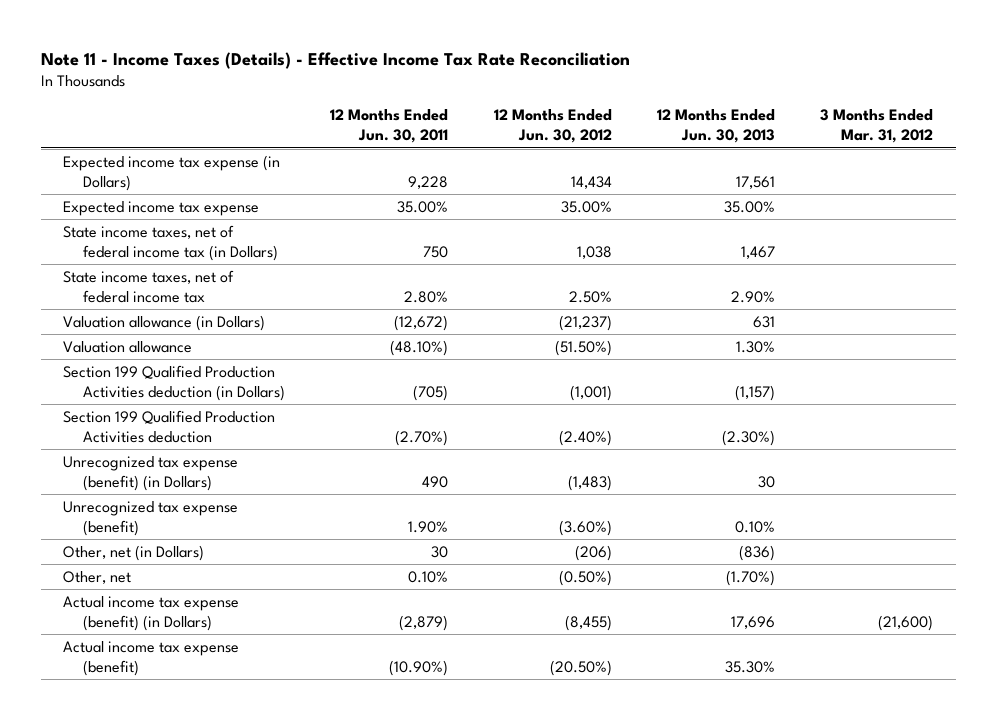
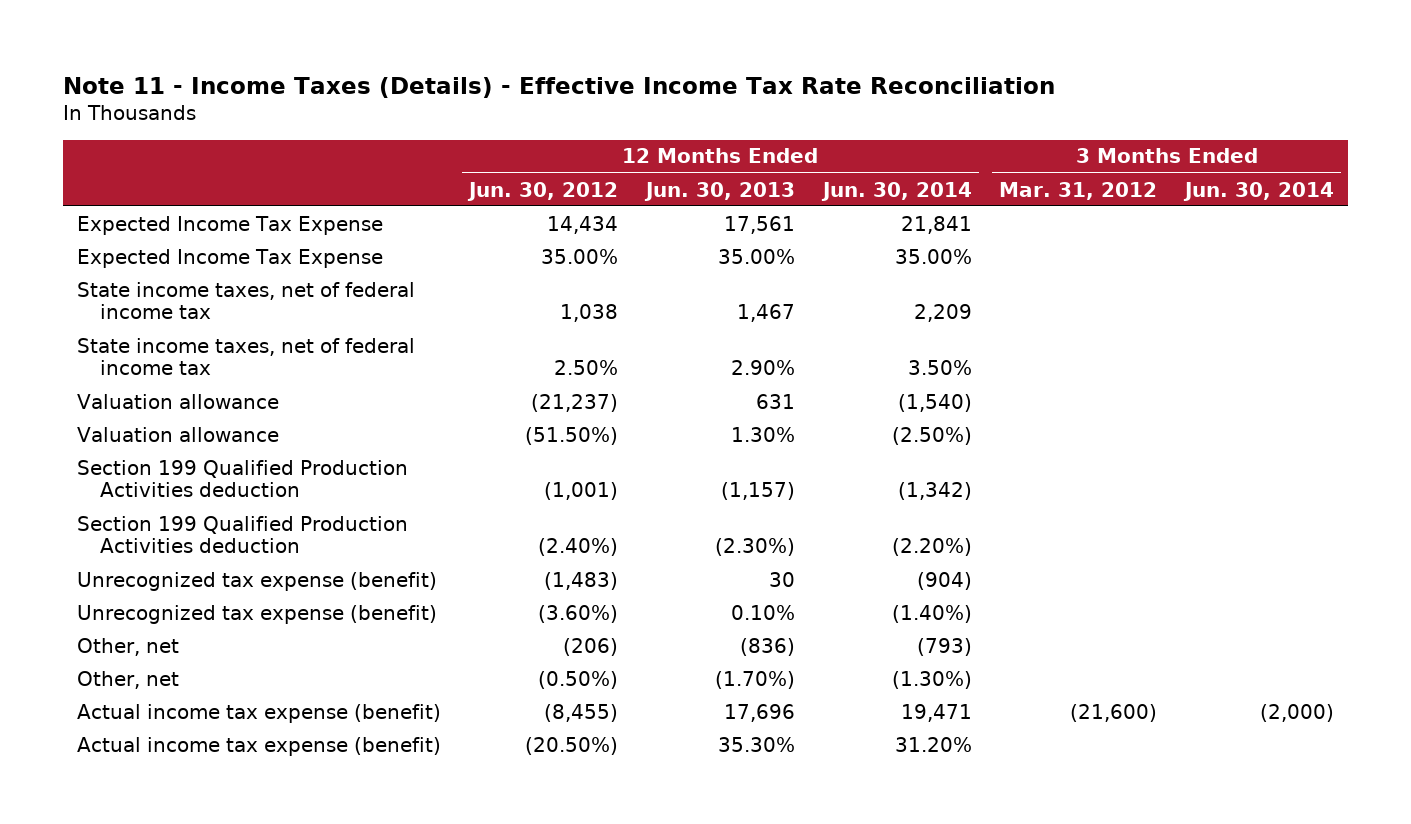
[330,108,449,144] 12 Months Ended Jun. 30, 2011 -> none
none -> [820,181,972,201] Jun. 30, 2014
none -> [1183,181,1335,201] Jun. 30, 2014
[63,154,281,191] Expected income tax expense (in Dollars) -> [77,215,384,235] Expected Income Tax Expense
[63,200,260,216] Expected income tax expense -> [77,248,384,268] Expected Income Tax Expense
[63,224,278,261] State income taxes, net of federal income tax (in Dollars) -> [77,281,416,320] State income taxes, net of federal income tax
[63,314,266,331] Valuation allowance (in Dollars) -> [77,393,280,409] Valuation allowance
[63,364,285,401] Section 199 Qualified Production Activities deduction (in Dollars) -> [77,459,409,498] Section 199 Qualified Production Activities deduction
[63,455,239,491] Unrecognized tax expense (benefit) (in Dollars) -> [77,571,438,591] Unrecognized tax expense (benefit)
[63,544,205,561] Other, net (in Dollars) -> [77,637,180,656] Other, net
[63,595,240,631] Actual income tax expense (benefit) (in Dollars) -> [77,703,442,723] Actual income tax expense (benefit)

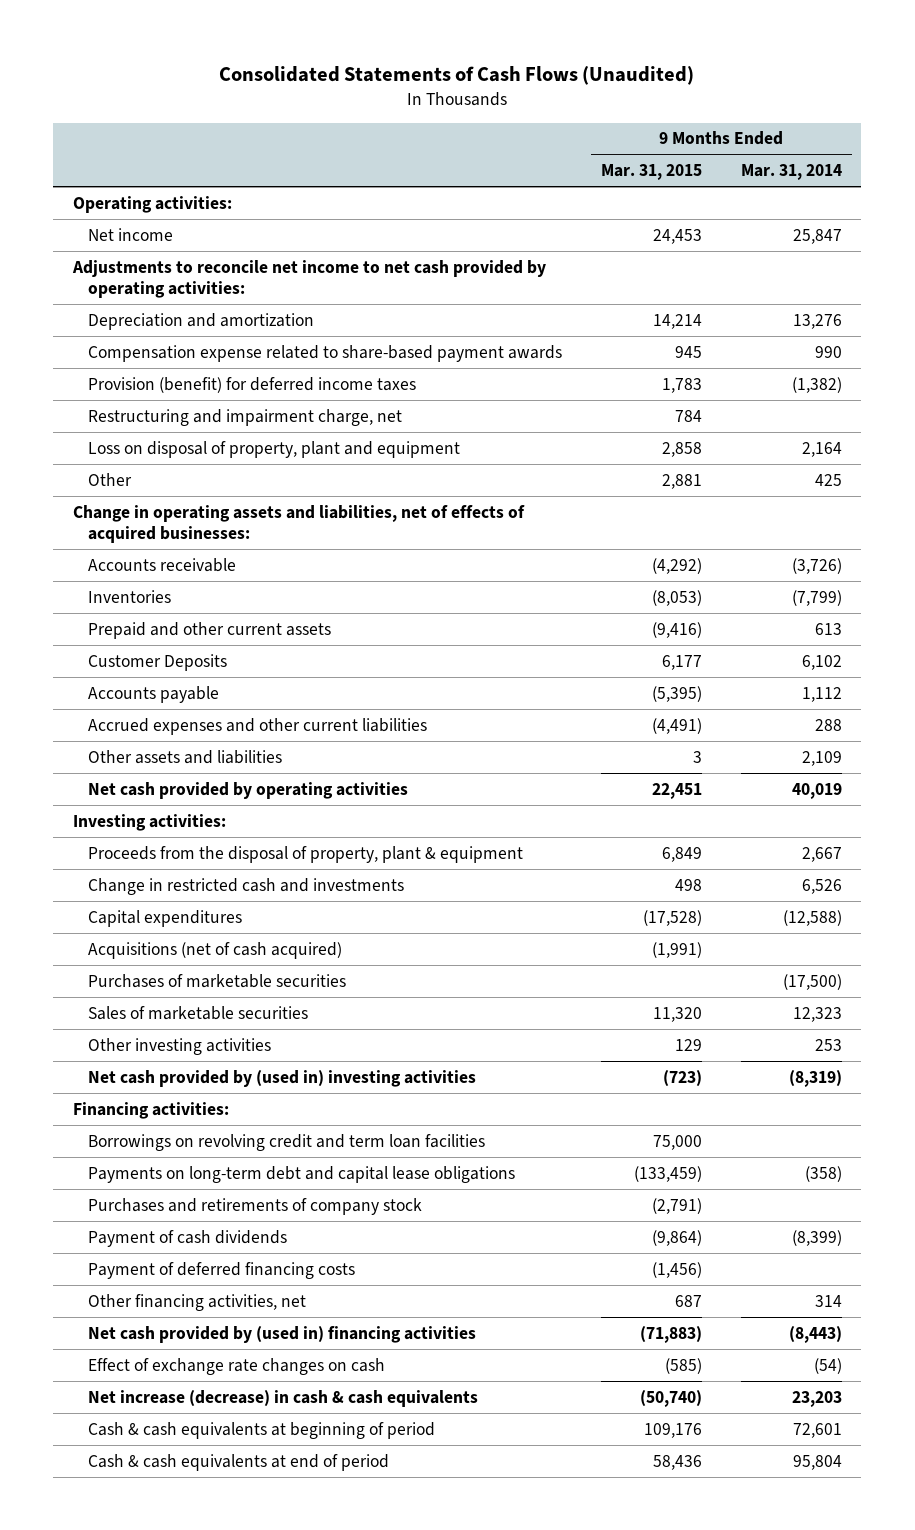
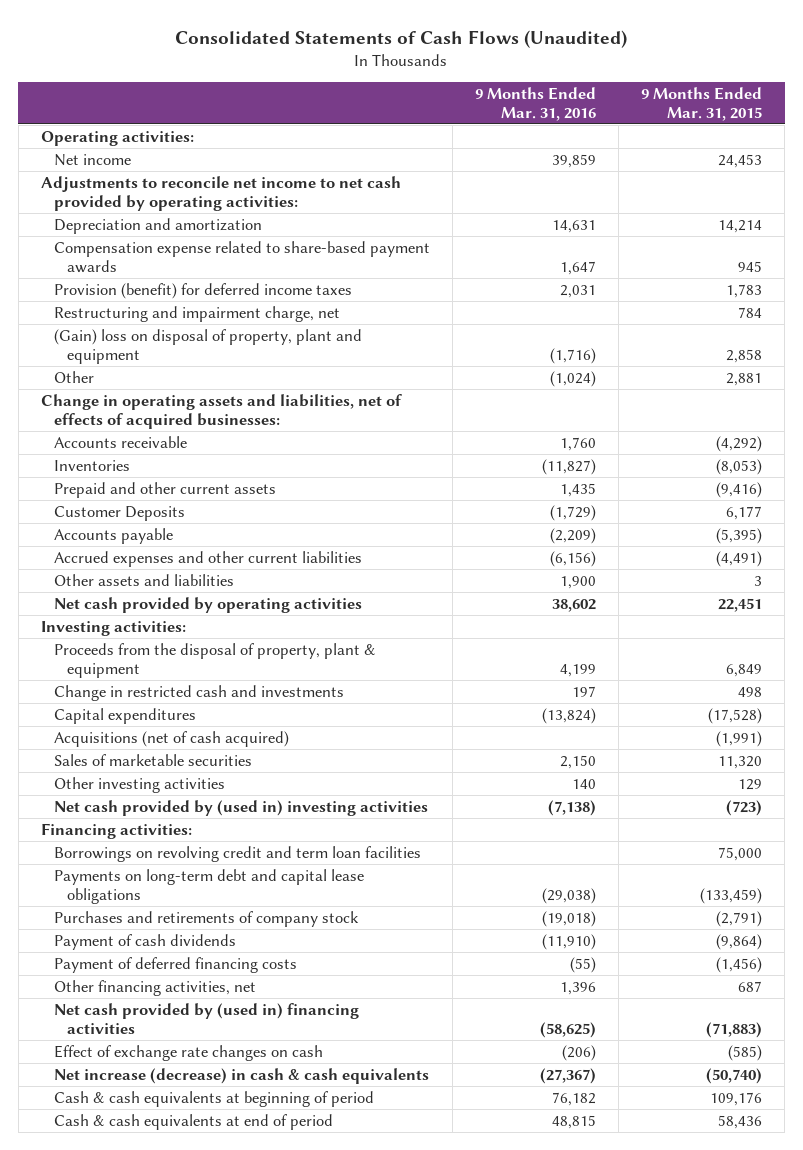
[740,164,842,181] Mar. 31, 2014 -> none
none -> [475,86,597,121] 9 Months Ended Mar. 31, 2016
[87,440,460,458] Loss on disposal of property, plant and equipment -> [53,328,362,364] (Gain) loss on disposal of property, plant and equipment
[87,973,346,988] Purchases of marketable securities -> none

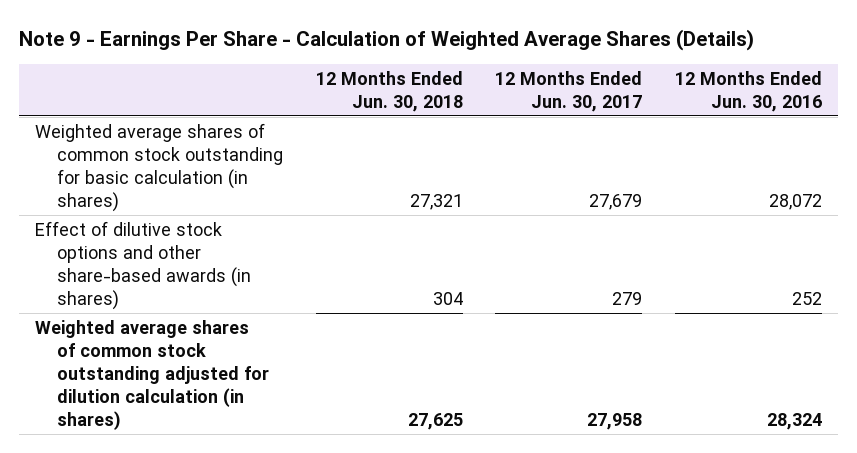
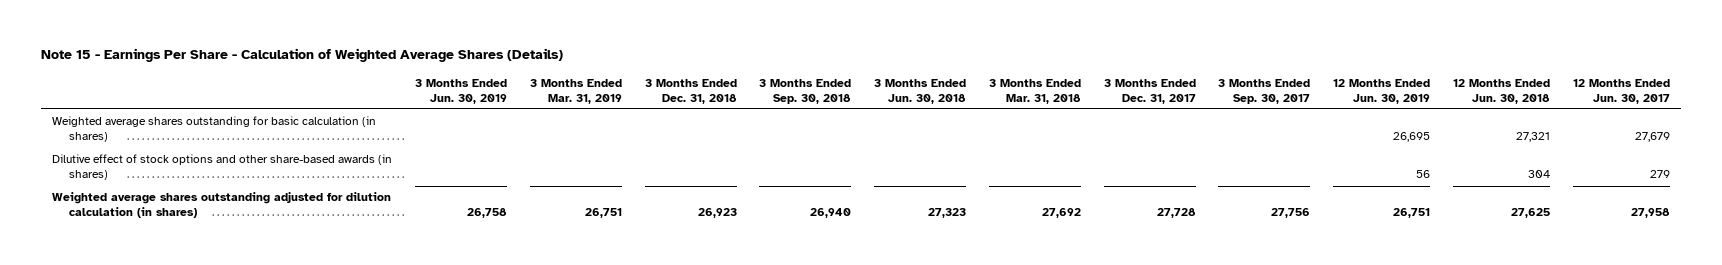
[18,29,754,52] Note 9 - Earnings Per Share - Calculation of Weighted Average Shares (Details) -> [40,48,563,63] Note 15 - Earnings Per Share - Calculation of Weighted Average Shares (Details)
[675,70,823,112] 12 Months Ended Jun. 30, 2016 -> none
none -> [415,78,508,104] 3 Months Ended Jun. 30, 2019
none -> [529,78,622,104] 3 Months Ended Mar. 31, 2019
none -> [644,78,737,104] 3 Months Ended Dec. 31, 2018
none -> [759,78,852,104] 3 Months Ended Sep. 30, 2018
none -> [874,78,967,104] 3 Months Ended Jun. 30, 2018
none -> [988,78,1081,104] 3 Months Ended Mar. 31, 2018
none -> [1103,78,1196,104] 3 Months Ended Dec. 31, 2017
none -> [1218,78,1311,104] 3 Months Ended Sep. 30, 2017
none -> [1333,78,1431,104] 12 Months Ended Jun. 30, 2019
[35,122,284,212] Weighted average shares of common stock outstanding for basic calculation (in shares) -> [52,116,377,143] Weighted average shares outstanding for basic calculation (in shares)
[35,220,252,310] Effect of dilutive stock options and other share-based awards (in shares) -> [52,154,393,181] Dilutive effect of stock options and other share-based awards (in shares)
[35,319,270,430] Weighted average shares of common stock outstanding adjusted for dilution calculation (in shares) -> [52,192,392,219] Weighted average shares outstanding adjusted for dilution calculation (in shares)

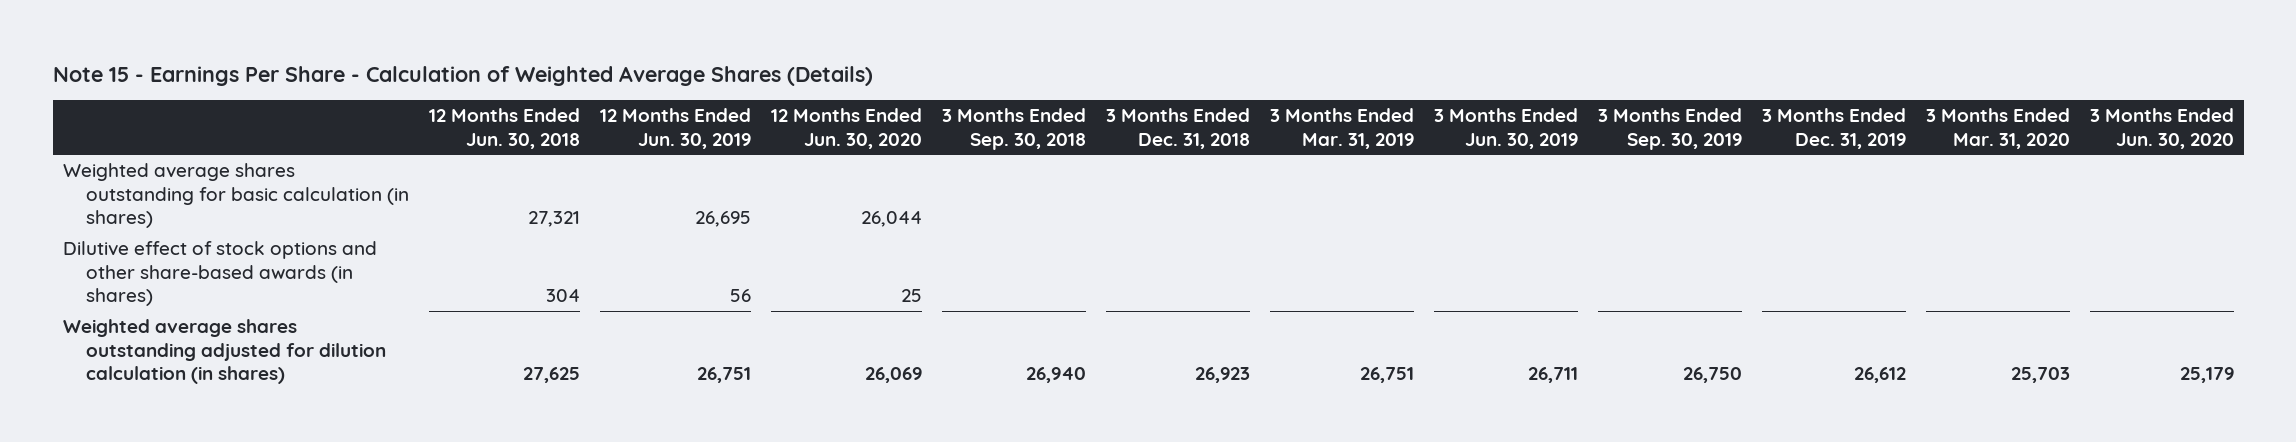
[874,78,967,104] 3 Months Ended Jun. 30, 2018 -> none
[988,78,1081,104] 3 Months Ended Mar. 31, 2018 -> none
[1103,78,1196,104] 3 Months Ended Dec. 31, 2017 -> none
[1218,78,1311,104] 3 Months Ended Sep. 30, 2017 -> none
[1572,78,1670,104] 12 Months Ended Jun. 30, 2017 -> none
none -> [770,108,922,149] 12 Months Ended Jun. 30, 2020
none -> [1597,108,1742,150] 3 Months Ended Sep. 30, 2019
none -> [1761,108,1906,149] 3 Months Ended Dec. 31, 2019
none -> [1925,108,2070,149] 3 Months Ended Mar. 31, 2020
none -> [2089,108,2234,149] 3 Months Ended Jun. 30, 2020
[467,208,508,219] 26,758 -> [1527,367,1578,384] 26,711

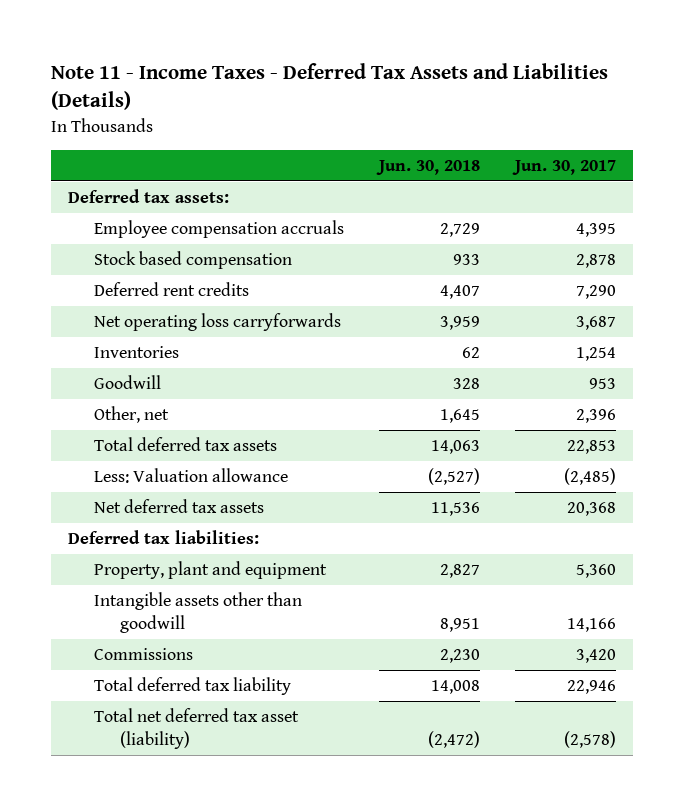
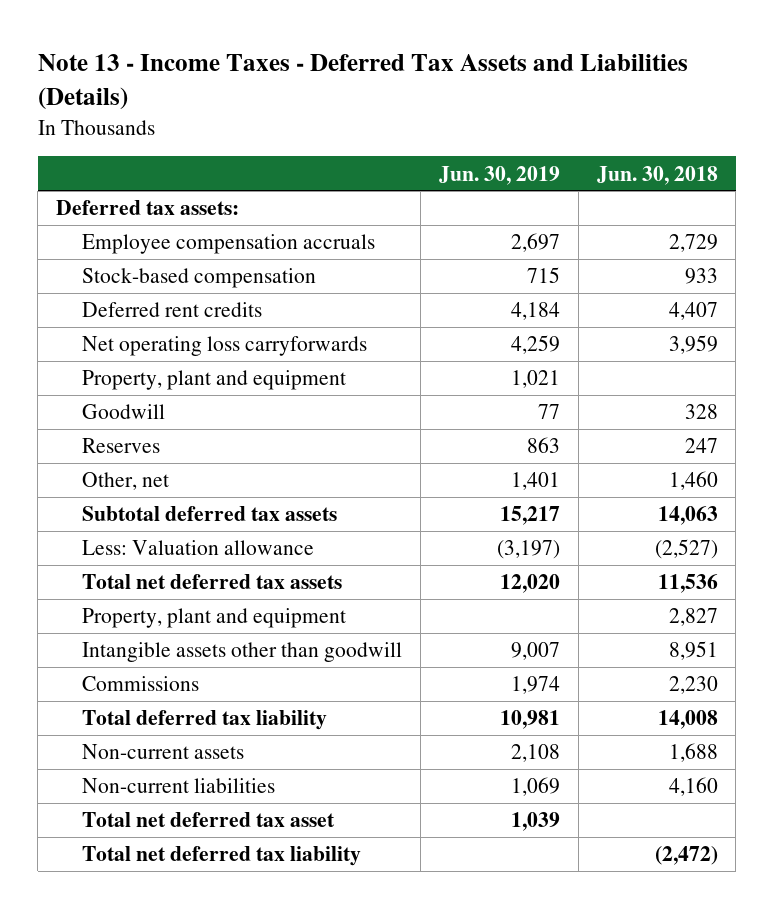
[50,63,608,111] Note 11 - Income Taxes - Deferred Tax Assets and Liabilities (Details) -> [37,54,688,111] Note 13 - Income Taxes - Deferred Tax Assets and Liabilities (Details)
[511,159,616,175] Jun. 30, 2017 -> none
none -> [438,165,560,185] Jun. 30, 2019
[94,251,293,270] Stock based compensation -> [82,268,317,289] Stock-based compensation
[94,346,180,359] Inventories -> none
none -> [82,370,347,391] Property, plant and equipment
none -> [82,438,161,454] Reserves
[440,409,481,424] 1,645 -> [668,471,718,491] 1,460
[94,437,278,452] Total deferred tax assets -> [82,506,338,522] Subtotal deferred tax assets
[68,530,260,545] Deferred tax liabilities: -> none
[94,499,265,514] Net deferred tax assets -> [82,574,343,590] Total net deferred tax assets
none -> [82,744,245,760] Non-current assets
none -> [82,778,276,794] Non-current liabilities
none -> [82,812,336,828] Total net deferred tax asset
[94,708,300,749] Total net deferred tax asset (liability) -> [82,846,362,867] Total net deferred tax liability

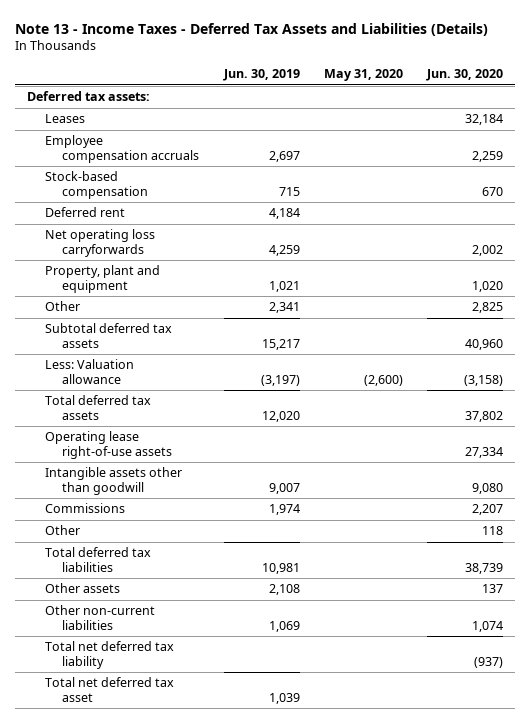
[596,165,718,185] Jun. 30, 2018 -> none
none -> [323,69,403,82] May 31, 2020
none -> [426,69,504,82] Jun. 30, 2020
none -> [44,114,85,124] Leases
[82,302,263,318] Deferred rent credits -> [44,207,125,218] Deferred rent
[82,404,166,420] Goodwill -> none
[82,438,161,454] Reserves -> none
[82,472,170,491] Other, net -> [44,301,80,312] Other
[510,472,560,491] 1,401 -> [268,302,300,314] 2,341
[82,608,347,629] Property, plant and equipment -> none
[82,574,343,590] Total net deferred tax assets -> [44,395,151,420] Total deferred tax assets
none -> [44,431,173,459] Operating lease right-of-use assets
none -> [44,525,80,536] Other
[82,710,328,731] Total deferred tax liability -> [44,547,151,572] Total deferred tax liabilities
[82,744,245,760] Non-current assets -> [44,583,120,594] Other assets
[82,778,276,794] Non-current liabilities -> [44,605,155,630] Other non-current liabilities
[82,812,336,828] Total net deferred tax asset -> [44,677,174,702] Total net deferred tax asset

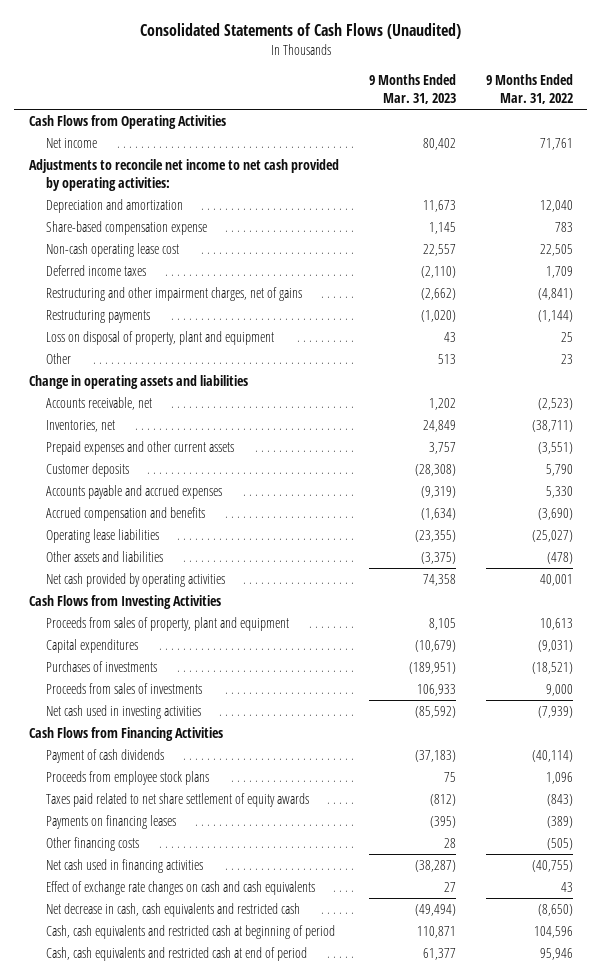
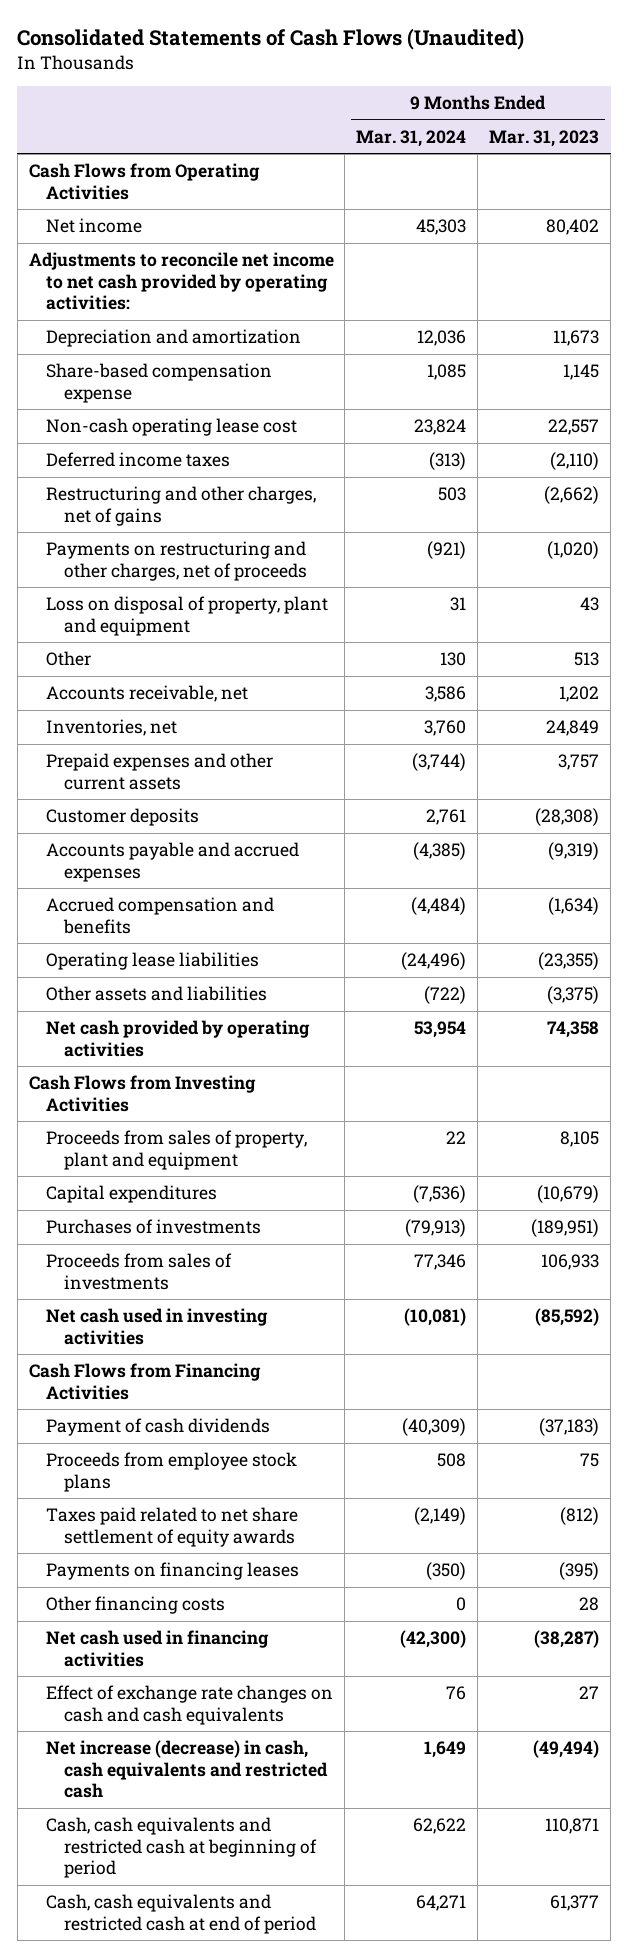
[485,74,573,104] 9 Months Ended Mar. 31, 2022 -> none
none -> [356,130,467,148] Mar. 31, 2024
[45,287,302,302] Restructuring and other impairment charges, net of gains -> [46,486,317,526] Restructuring and other charges, net of gains
[45,310,150,324] Restructuring payments -> [46,541,308,581] Payments on restructuring and other charges, net of proceeds
[29,375,249,390] Change in operating assets and liabilities -> none
[45,903,300,918] Net decrease in cash, cash equivalents and restricted cash -> [46,1740,329,1799] Net increase (decrease) in cash, cash equivalents and restricted cash

